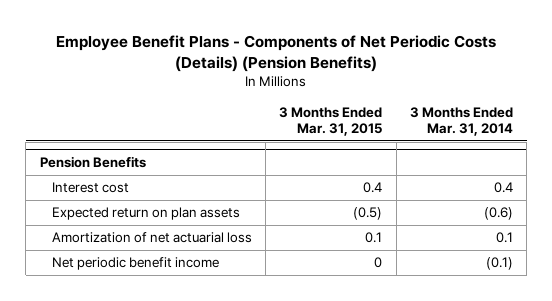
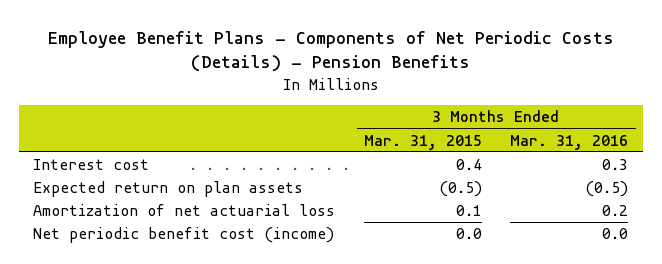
[56,34,497,72] Employee Benefit Plans - Components of Net Periodic Costs (Details) (Pension Benefits) -> [47,30,614,73] Employee Benefit Plans - Components of Net Periodic Costs (Details) - Pension Benefits
[409,106,513,136] 3 Months Ended Mar. 31, 2014 -> none
none -> [510,134,629,150] Mar. 31, 2016
[39,156,146,169] Pension Benefits -> none
[51,257,219,271] Net periodic benefit income -> [33,227,335,244] Net periodic benefit cost (income)
[374,257,383,269] 0 -> [455,228,482,240] 0.0

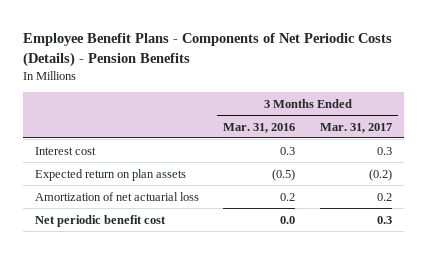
[363,134,482,150] Mar. 31, 2015 -> none
none -> [319,122,392,133] Mar. 31, 2017
[33,227,335,244] Net periodic benefit cost (income) -> [35,214,167,227] Net periodic benefit cost

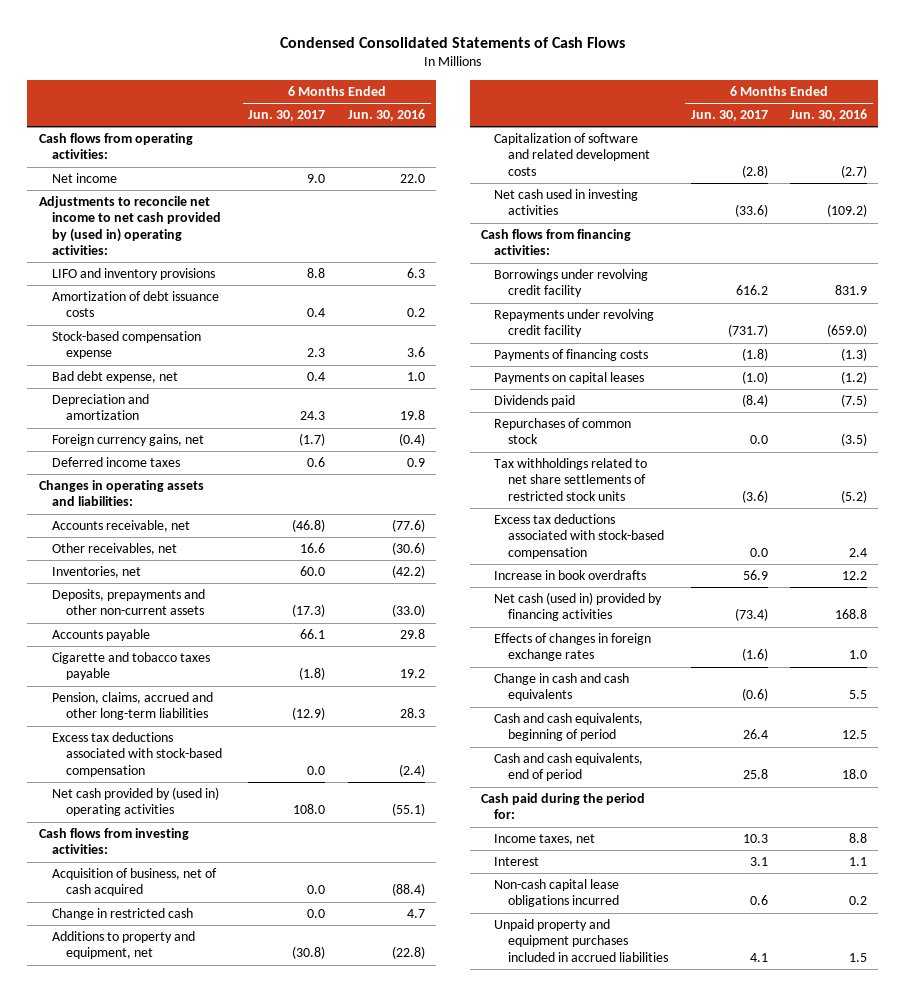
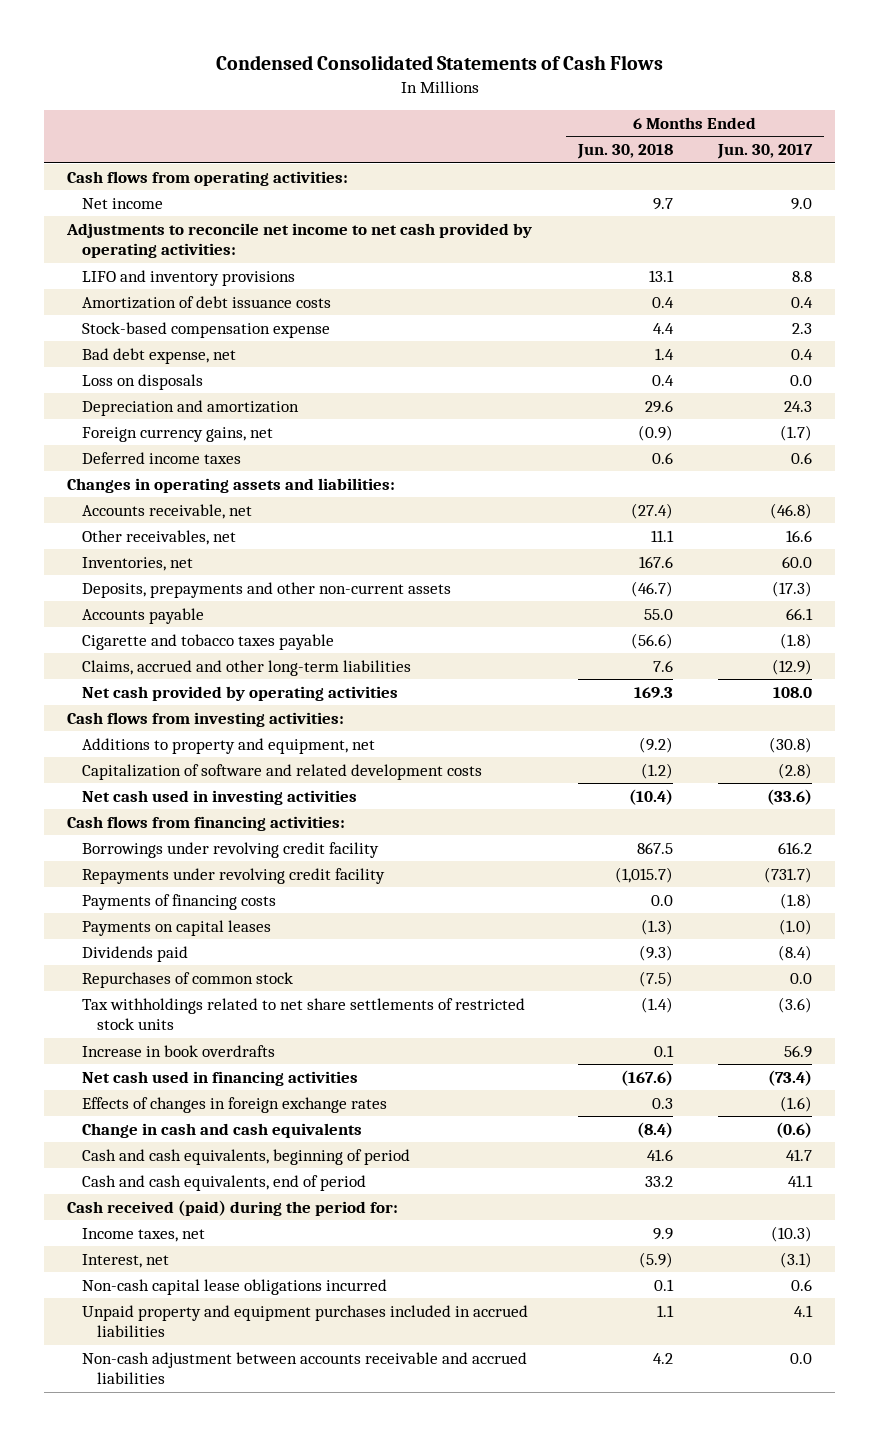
[347,109,425,122] Jun. 30, 2016 -> none
none -> [576,144,673,160] Jun. 30, 2018
[38,196,222,256] Adjustments to reconcile net income to net cash provided by (used in) operating activities: -> [66,222,533,259] Adjustments to reconcile net income to net cash provided by operating activities:
none -> [81,373,203,390] Loss on disposals
[52,732,222,777] Excess tax deductions associated with stock-based compensation -> none
[52,692,214,721] Pension, claims, accrued and other long-term liabilities -> [81,659,411,676] Claims, accrued and other long-term liabilities
[52,787,220,817] Net cash provided by (used in) operating activities -> [81,685,398,701] Net cash provided by operating activities
[52,868,218,897] Acquisition of business, net of cash acquired -> none
[52,908,194,921] Change in restricted cash -> none
[494,514,664,559] Excess tax deductions associated with stock-based compensation -> none
[494,592,663,622] Net cash (used in) provided by financing activities -> [81,1070,358,1086] Net cash used in financing activities
[742,729,768,740] 26.4 -> [786,1148,813,1161] 41.7
[742,769,768,780] 25.8 -> [788,1174,814,1187] 41.1
[481,793,646,820] Cash paid during the period for: -> [67,1199,399,1216] Cash received (paid) during the period for:
[742,834,768,844] 10.3 -> [771,1225,813,1242] (10.3)
[494,857,540,867] Interest -> [81,1253,169,1268] Interest, net
[749,857,768,867] 3.1 -> [780,1251,813,1268] (3.1)
none -> [81,1351,527,1385] Non-cash adjustment between accounts receivable and accrued liabilities

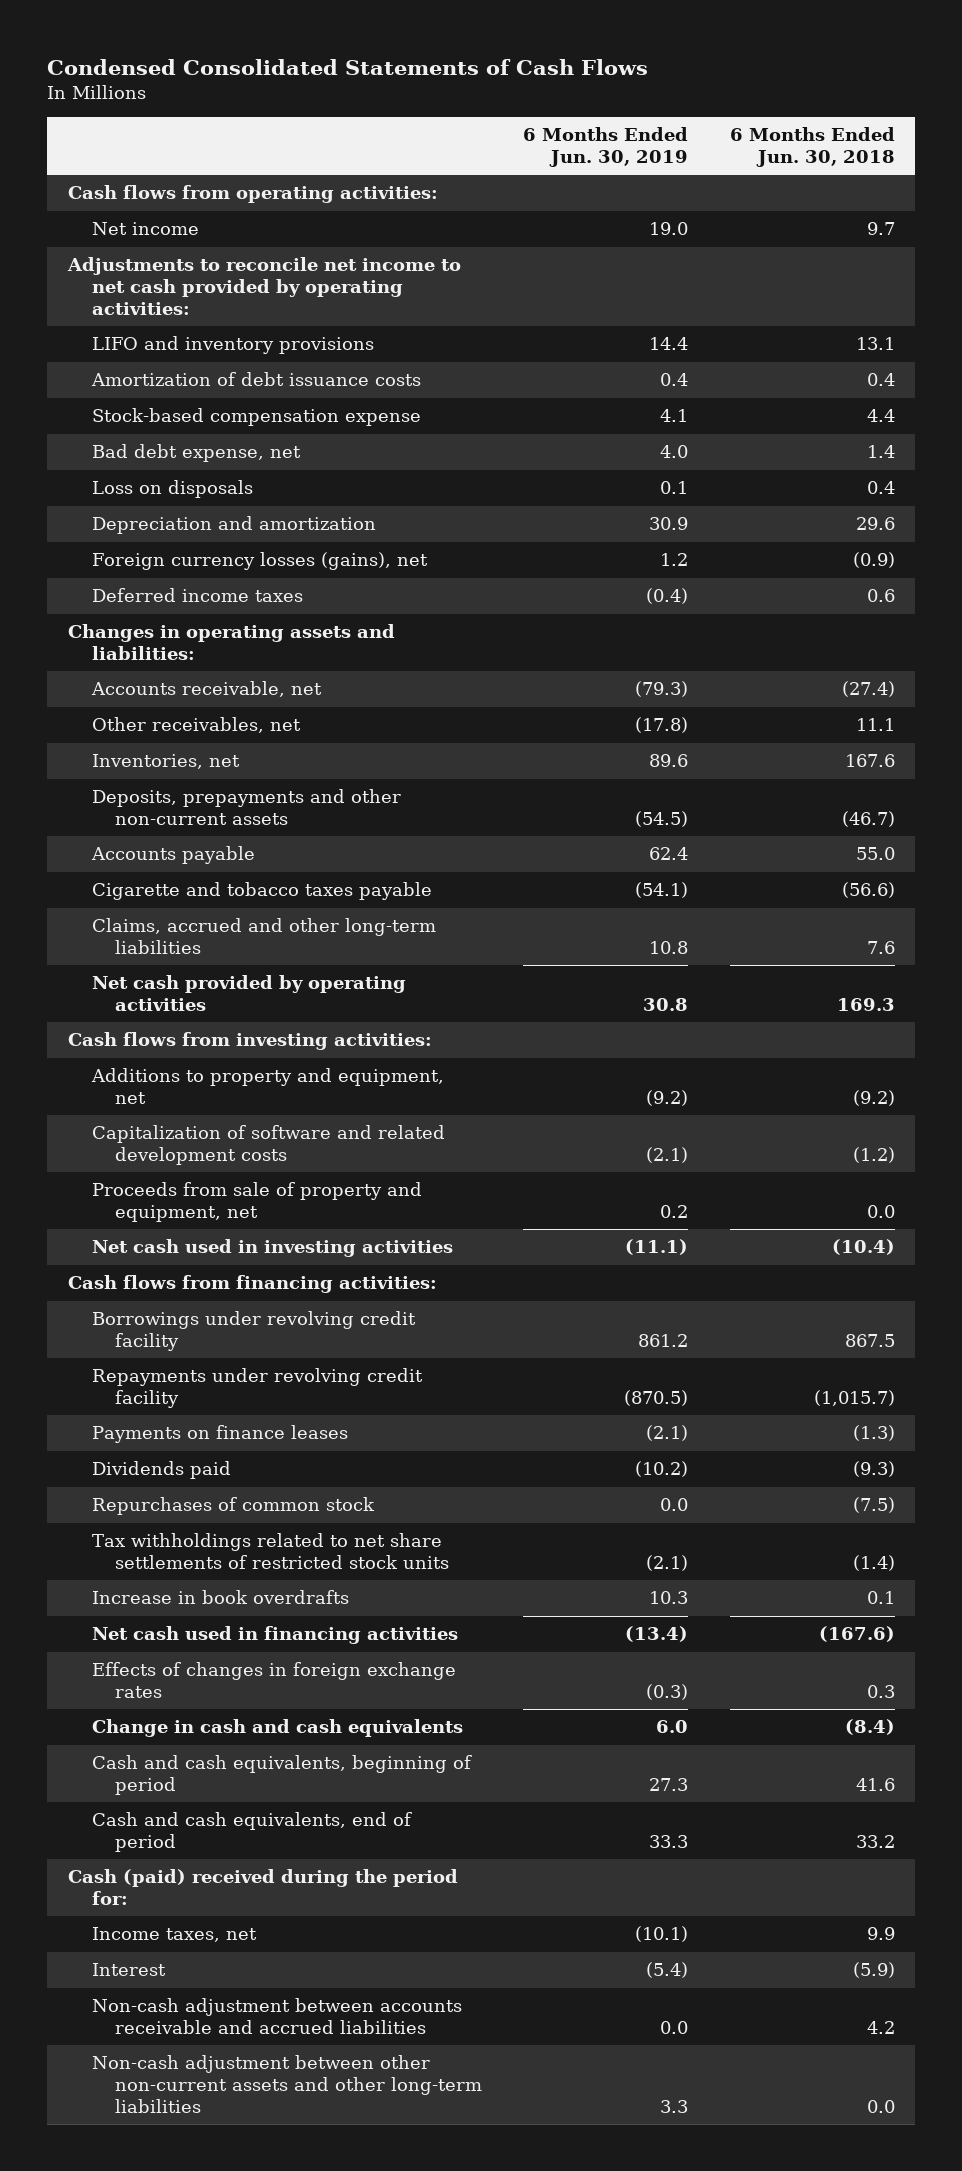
[717,144,814,160] Jun. 30, 2017 -> none
none -> [523,127,689,167] 6 Months Ended Jun. 30, 2019
[81,426,273,442] Foreign currency gains, net -> [91,552,428,571] Foreign currency losses (gains), net
none -> [91,1182,422,1223] Proceeds from sale of property and equipment, net
[81,893,276,910] Payments of financing costs -> none
[81,919,271,936] Payments on capital leases -> [91,1425,348,1444] Payments on finance leases
[67,1199,399,1216] Cash received (paid) during the period for: -> [67,1869,458,1906] Cash (paid) received during the period for:
[81,1278,387,1295] Non-cash capital lease obligations incurred -> none
[81,1304,528,1338] Unpaid property and equipment purchases included in accrued liabilities -> none
[81,1253,169,1268] Interest, net -> [91,1963,166,1977] Interest
none -> [91,2055,483,2113] Non-cash adjustment between other non-current assets and other long-term liabilities

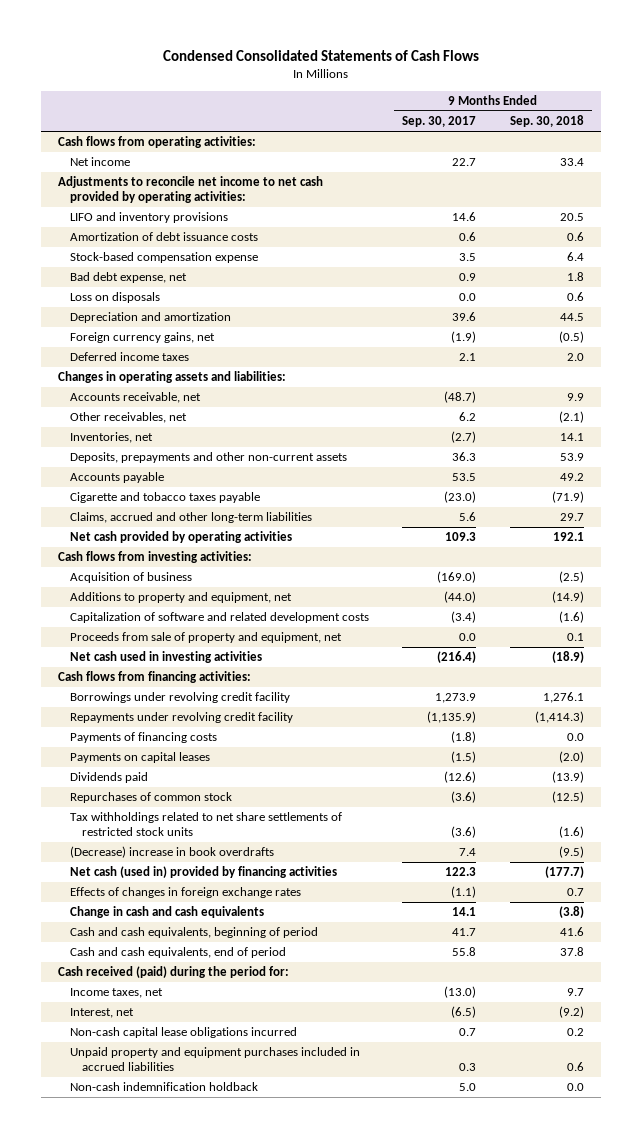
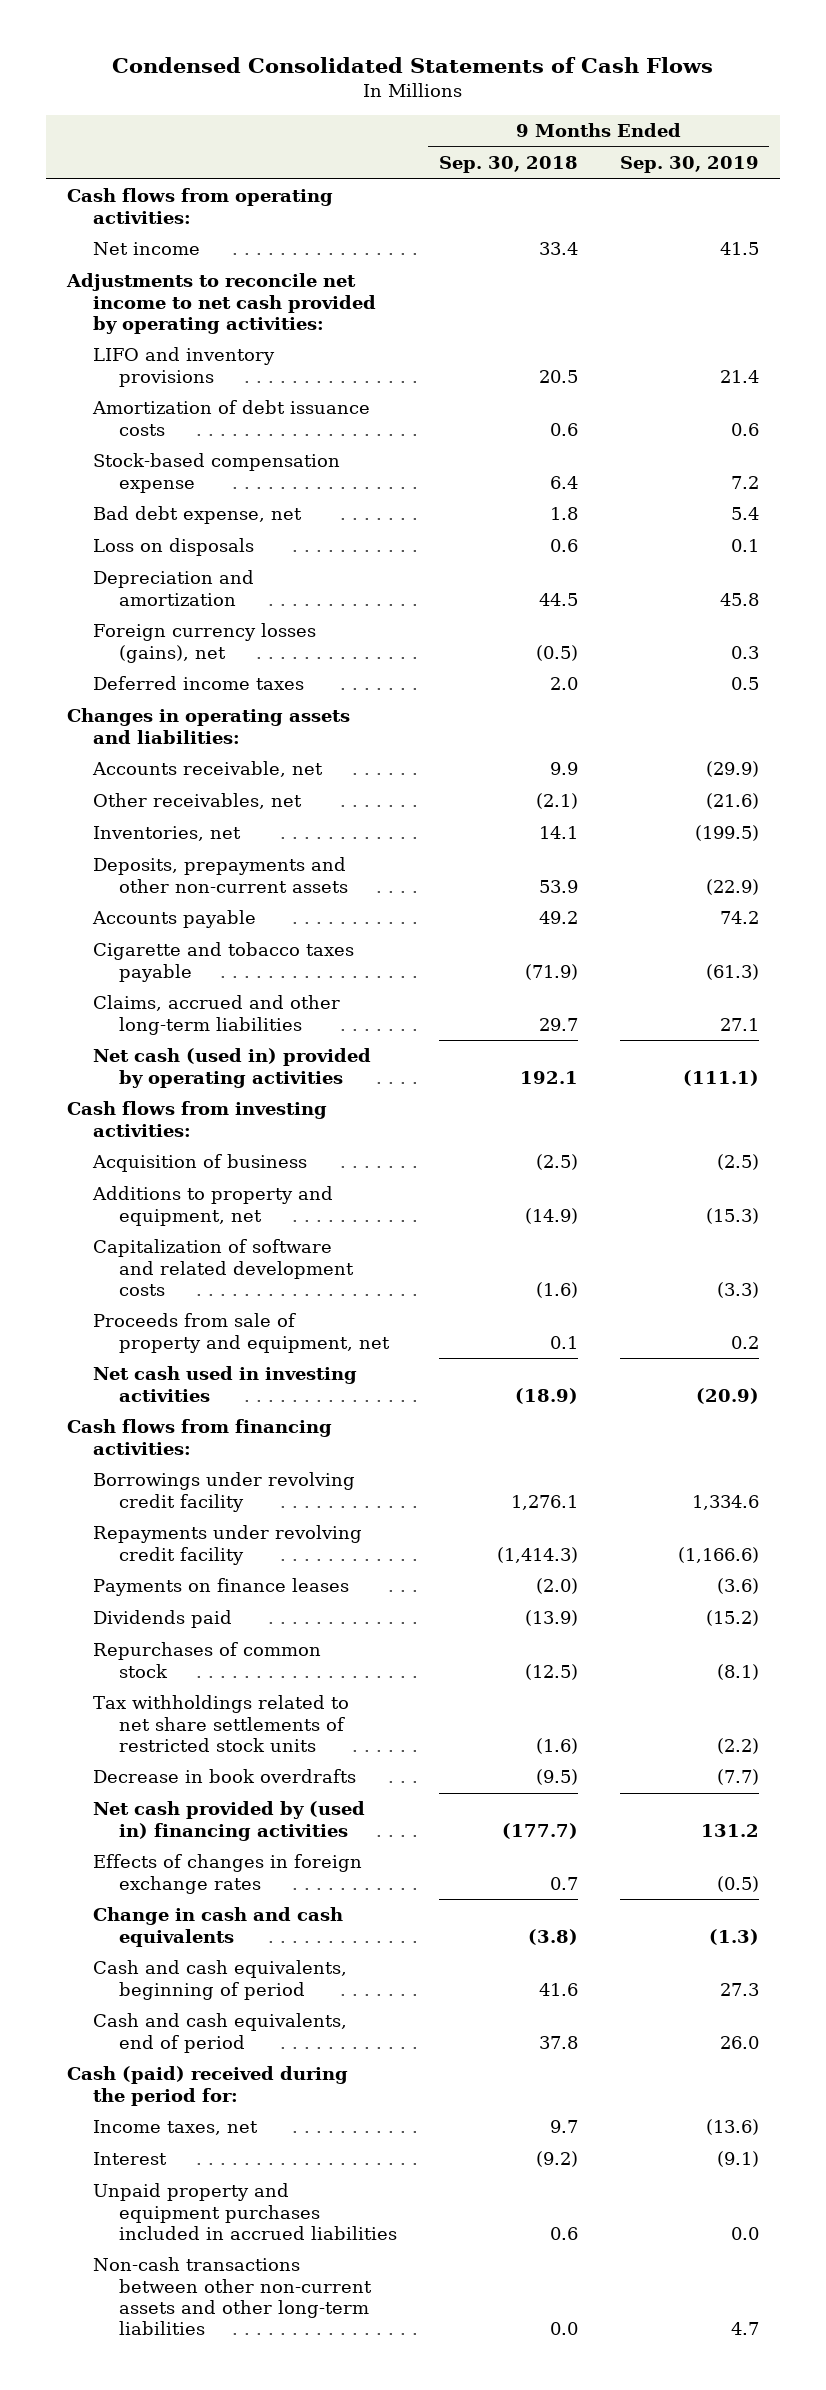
[402,116,477,128] Sep. 30, 2017 -> none
none -> [619,156,759,174] Sep. 30, 2019
[69,332,215,344] Foreign currency gains, net -> [92,623,316,663] Foreign currency losses (gains), net
[69,531,292,544] Net cash provided by operating activities -> [92,1048,371,1088] Net cash (used in) provided by operating activities
[69,732,217,744] Payments of financing costs -> none
[69,752,210,764] Payments on capital leases -> [92,1578,349,1597] Payments on finance leases
[69,846,274,859] (Decrease) increase in book overdrafts -> [92,1769,356,1784] Decrease in book overdrafts
[69,866,337,879] Net cash (used in) provided by financing activities -> [92,1801,365,1841] Net cash provided by (used in) financing activities
[57,966,289,979] Cash received (paid) during the period for: -> [66,2066,348,2106] Cash (paid) received during the period for:
[69,1027,297,1039] Non-cash capital lease obligations incurred -> none
[69,1008,134,1019] Interest, net -> [92,2152,167,2166] Interest
[69,1082,258,1092] Non-cash indemnification holdback -> none
none -> [92,2257,372,2335] Non-cash transactions between other non-current assets and other long-term liabilities

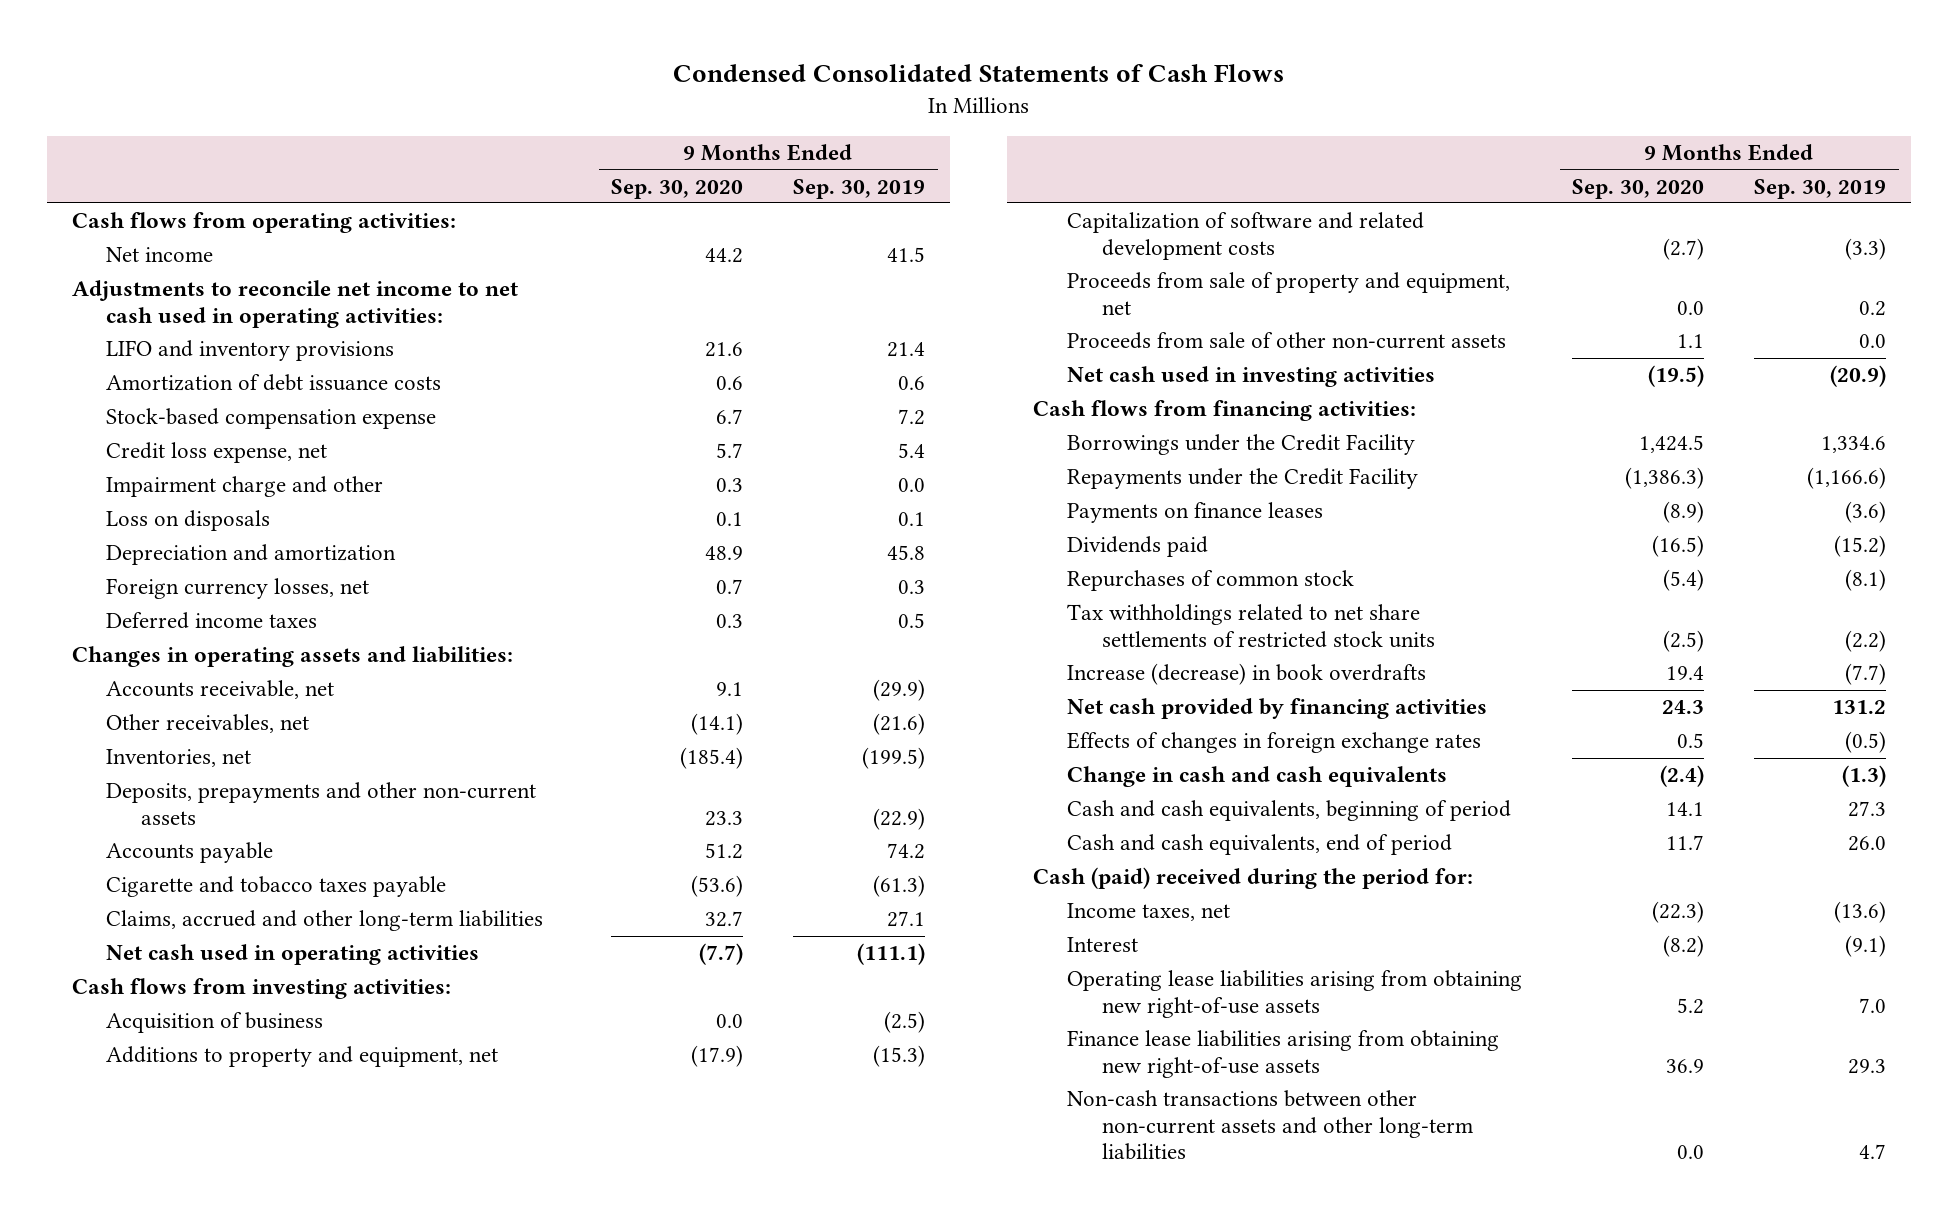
[438,156,578,174] Sep. 30, 2018 -> none
none -> [611,178,744,199] Sep. 30, 2020
[65,273,376,334] Adjustments to reconcile net income to net cash provided by operating activities: -> [71,280,518,328] Adjustments to reconcile net income to net cash used in operating activities:
[92,506,302,525] Bad debt expense, net -> [106,442,328,464] Credit loss expense, net
none -> [106,476,384,498] Impairment charge and other
[92,623,316,663] Foreign currency losses (gains), net -> [106,578,370,600] Foreign currency losses, net
[92,1048,371,1088] Net cash (used in) provided by operating activities -> [106,944,480,966] Net cash used in operating activities
none -> [1067,332,1507,350] Proceeds from sale of other non-current assets
[92,1472,355,1512] Borrowings under revolving credit facility -> [1067,434,1416,456] Borrowings under the Credit Facility
[92,1525,362,1565] Repayments under revolving credit facility -> [1067,468,1419,490] Repayments under the Credit Facility
[92,1769,356,1784] Decrease in book overdrafts -> [1067,663,1427,686] Increase (decrease) in book overdrafts
[92,1801,365,1841] Net cash provided by (used in) financing activities -> [1067,698,1488,720] Net cash provided by financing activities
[92,2183,397,2240] Unpaid property and equipment purchases included in accrued liabilities -> none
none -> [1067,970,1523,1018] Operating lease liabilities arising from obtaining new right-of-use assets
none -> [1067,1030,1500,1078] Finance lease liabilities arising from obtaining new right-of-use assets

